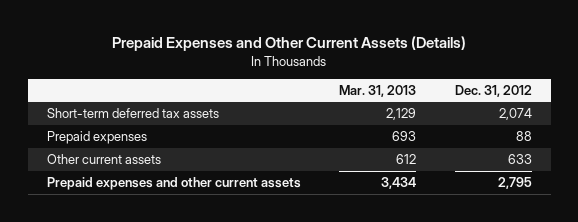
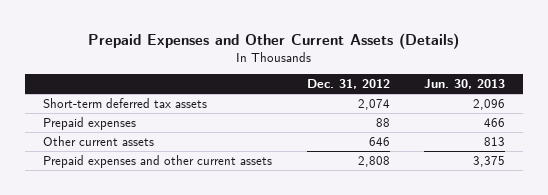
[339,84,417,97] Mar. 31, 2013 -> none
none -> [424,79,506,90] Jun. 30, 2013
[507,154,532,165] 633 -> [368,136,390,146] 646
[497,177,532,190] 2,795 -> [357,155,390,167] 2,808

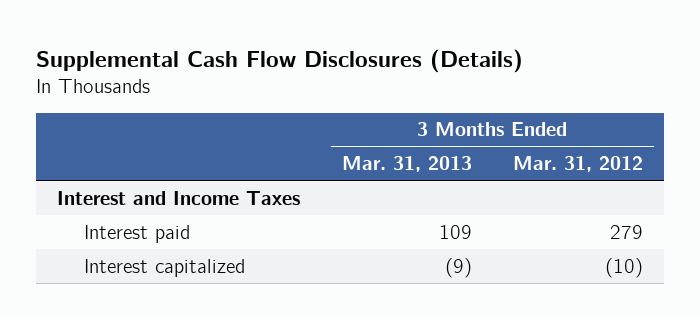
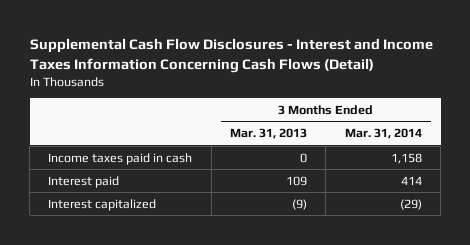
[36,48,524,73] Supplemental Cash Flow Disclosures (Details) -> [29,38,433,73] Supplemental Cash Flow Disclosures - Interest and Income Taxes Information Concerning Cash Flows (Detail)
[513,156,644,173] Mar. 31, 2012 -> none
none -> [344,128,422,140] Mar. 31, 2014
[57,190,301,205] Interest and Income Taxes -> none
none -> [48,152,193,165] Income taxes paid in cash

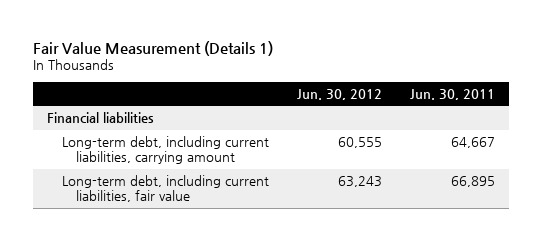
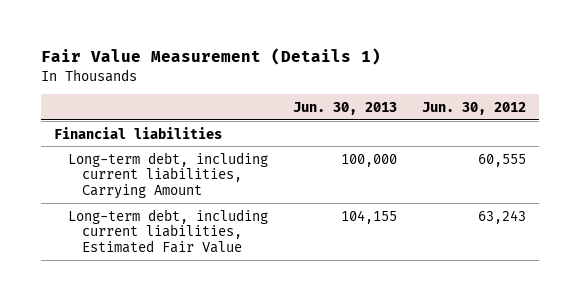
[410,89,496,101] Jun. 30, 2011 -> none
none -> [293,101,398,115] Jun. 30, 2013
[61,136,269,165] Long-term debt, including current liabilities, carrying amount -> [68,151,269,200] Long-term debt, including current liabilities, Carrying Amount
[61,175,269,203] Long-term debt, including current liabilities, fair value -> [68,208,269,254] Long-term debt, including current liabilities, Estimated Fair Value

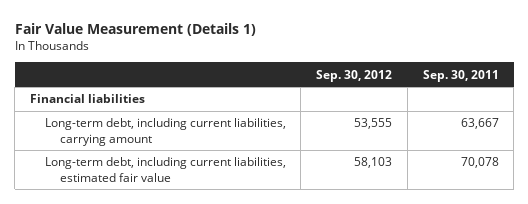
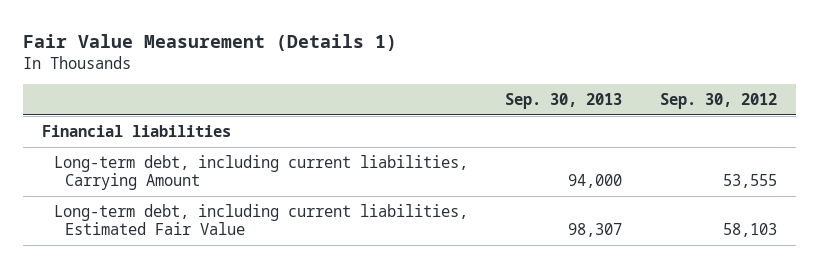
[422,69,499,82] Sep. 30, 2011 -> none
none -> [505,93,623,110] Sep. 30, 2013
[44,118,286,146] Long-term debt, including current liabilities, carrying amount -> [53,154,468,191] Long-term debt, including current liabilities, Carrying Amount
[44,157,286,182] Long-term debt, including current liabilities, estimated fair value -> [53,203,468,236] Long-term debt, including current liabilities, Estimated Fair Value

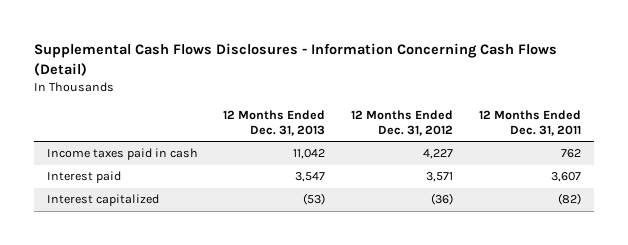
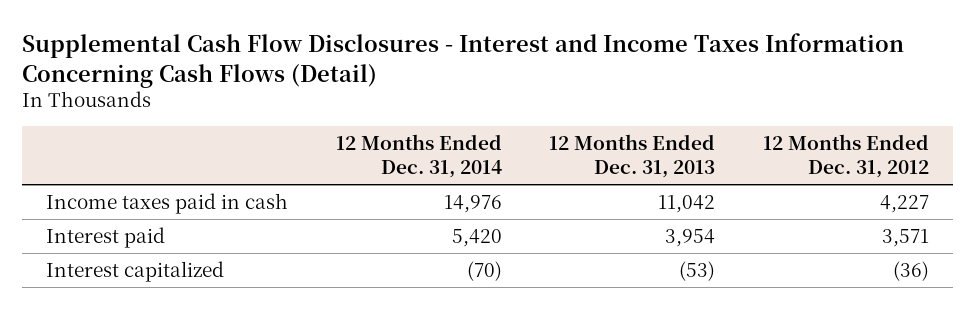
[34,42,558,76] Supplemental Cash Flows Disclosures - Information Concerning Cash Flows (Detail) -> [22,32,905,88] Supplemental Cash Flow Disclosures - Interest and Income Taxes Information Concerning Cash Flows (Detail)
[478,110,581,136] 12 Months Ended Dec. 31, 2011 -> none
none -> [335,134,502,178] 12 Months Ended Dec. 31, 2014
[295,172,326,183] 3,547 -> [665,229,716,248] 3,954

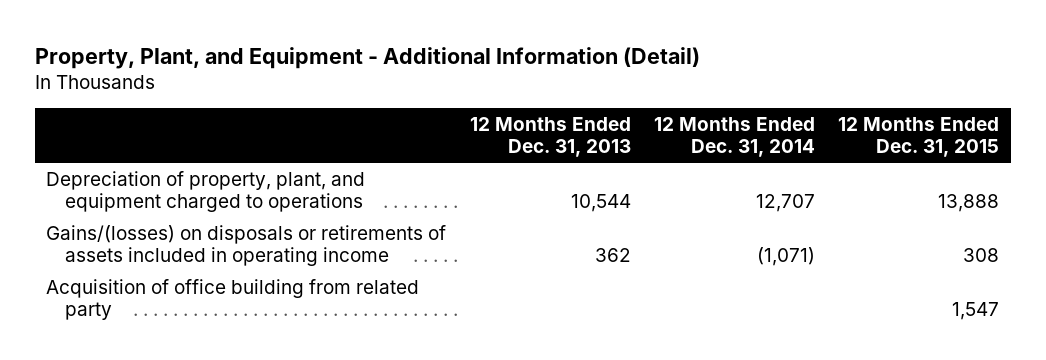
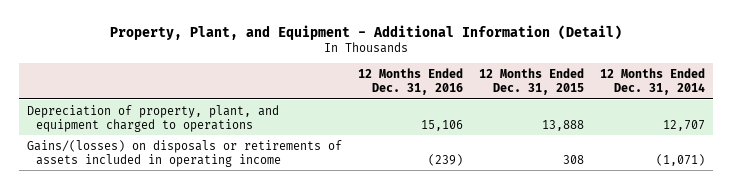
[469,116,631,158] 12 Months Ended Dec. 31, 2013 -> none
none -> [357,68,463,96] 12 Months Ended Dec. 31, 2016
[46,278,420,321] Acquisition of office building from related party -> none

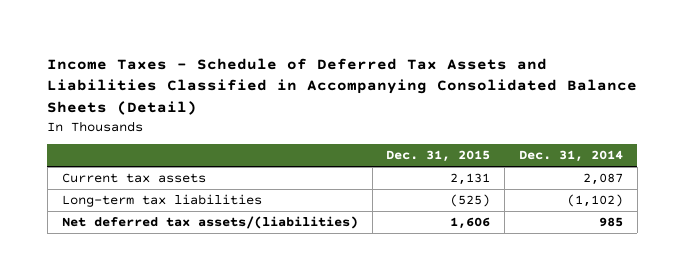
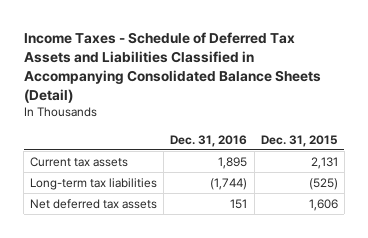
[519,150,624,163] Dec. 31, 2014 -> none
none -> [170,134,248,147] Dec. 31, 2016
[61,215,358,229] Net deferred tax assets/(liabilities) -> [30,199,158,210] Net deferred tax assets

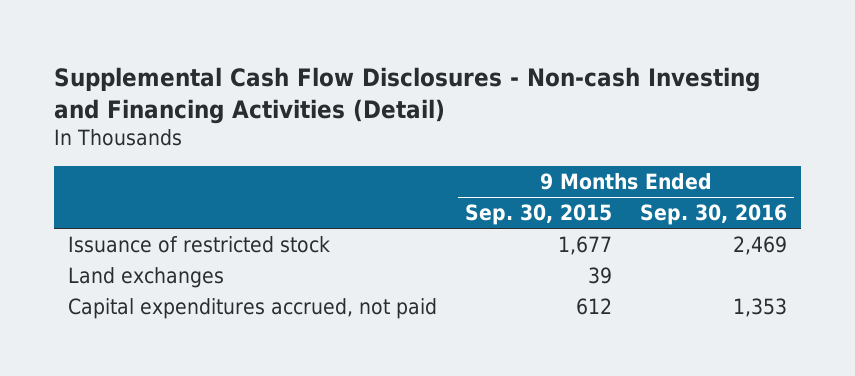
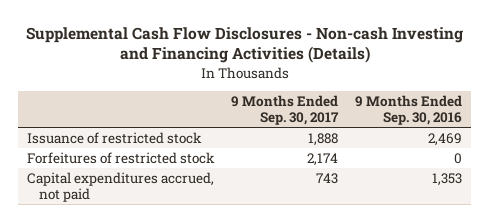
[54,66,761,124] Supplemental Cash Flow Disclosures - Non-cash Investing and Financing Activities (Detail) -> [25,26,463,64] Supplemental Cash Flow Disclosures - Non-cash Investing and Financing Activities (Details)
[464,204,612,226] Sep. 30, 2015 -> none
none -> [231,94,340,126] 9 Months Ended Sep. 30, 2017
[67,267,224,289] Land exchanges -> none
none -> [26,151,215,164] Forfeitures of restricted stock

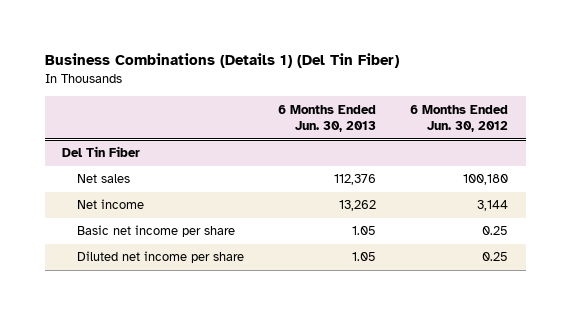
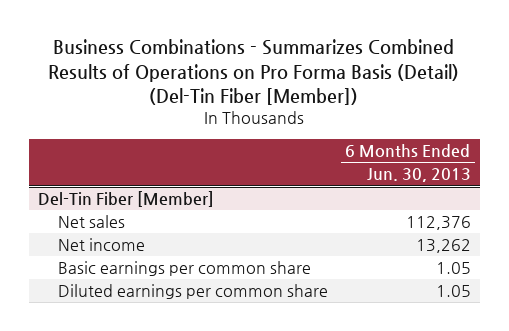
[45,53,400,69] Business Combinations (Details 1) (Del Tin Fiber) -> [48,39,460,105] Business Combinations - Summarizes Combined Results of Operations on Pro Forma Basis (Detail) (Del-Tin Fiber [Member])
[410,104,509,132] 6 Months Ended Jun. 30, 2012 -> none
[62,146,141,158] Del Tin Fiber -> [38,191,215,208] Del-Tin Fiber [Member]
[76,225,235,238] Basic net income per share -> [57,261,311,277] Basic earnings per common share
[76,251,244,264] Diluted net income per share -> [57,284,328,300] Diluted earnings per common share

